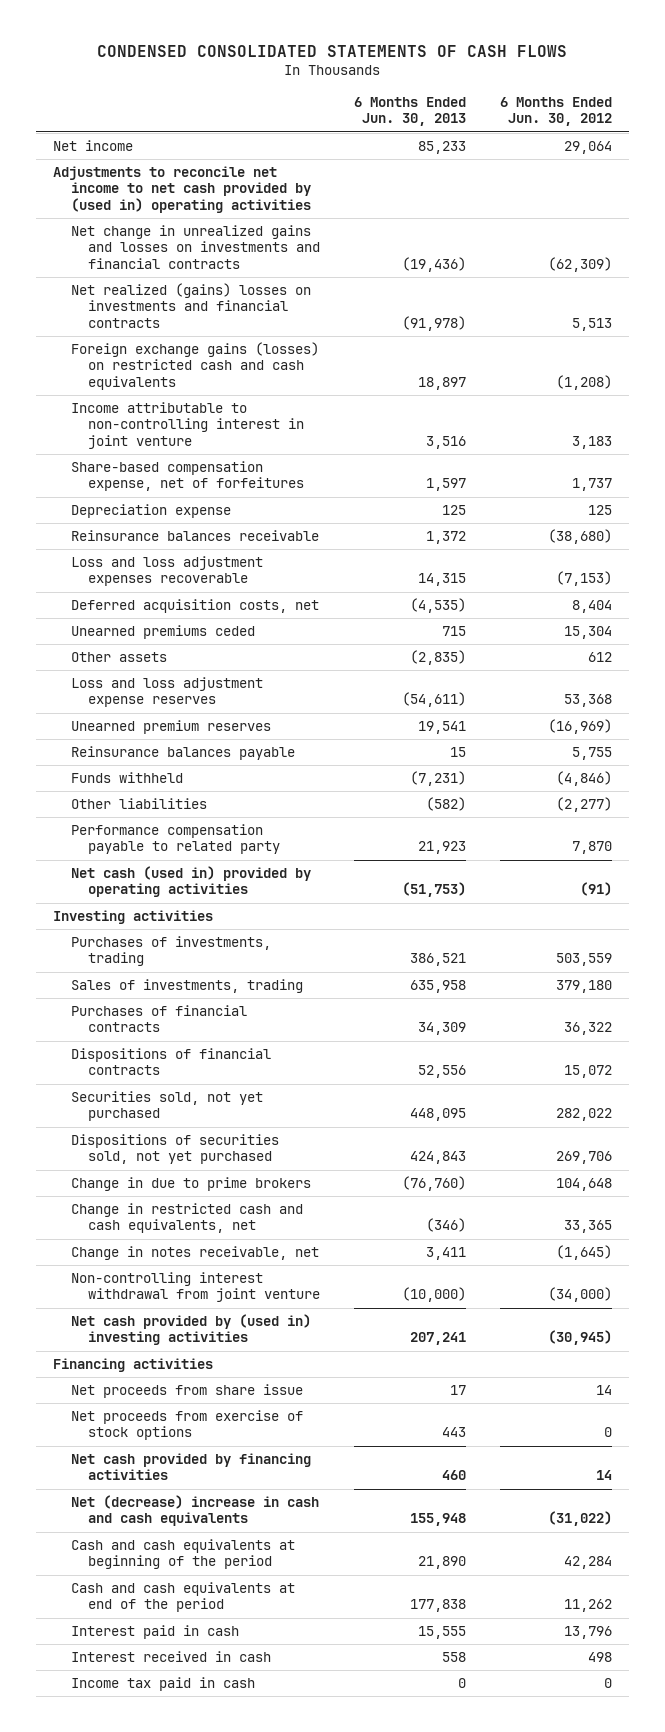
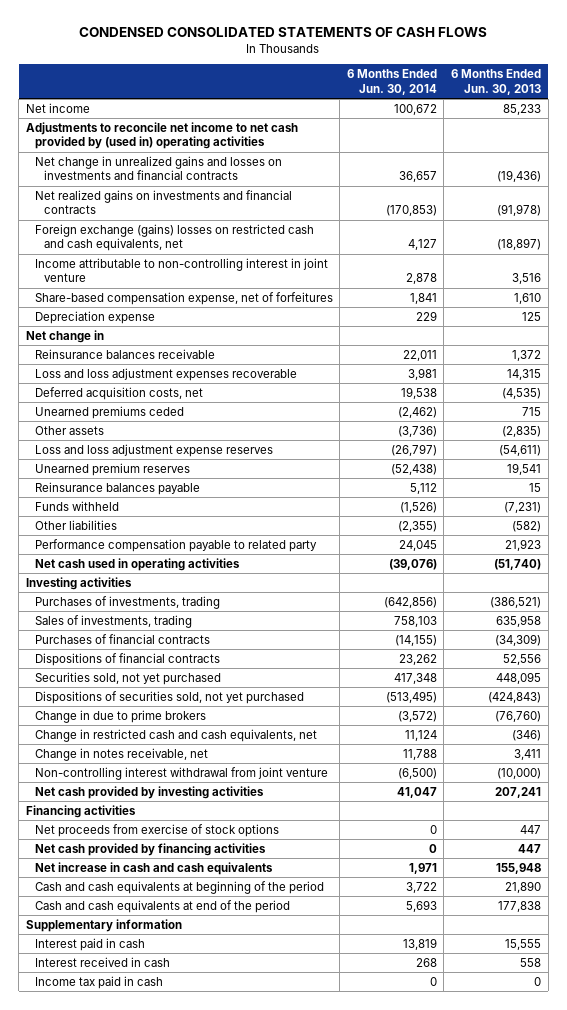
[499,97,612,127] 6 Months Ended Jun. 30, 2012 -> none
none -> [346,69,437,95] 6 Months Ended Jun. 30, 2014
[70,283,311,328] Net realized (gains) losses on investments and financial contracts -> [34,189,292,215] Net realized gains on investments and financial contracts
[70,342,319,390] Foreign exchange gains (losses) on restricted cash and cash equivalents -> [34,223,314,252] Foreign exchange (gains) losses on restricted cash and cash equivalents, net
[417,376,466,390] 18,897 -> [497,238,542,251] (18,897)
[425,478,466,492] 1,597 -> [514,292,542,304] 1,610
none -> [25,329,104,343] Net change in
[70,866,311,898] Net cash (used in) provided by operating activities -> [34,557,240,571] Net cash used in operating activities
[401,882,466,898] (51,753) -> [494,558,542,570] (51,740)
[409,953,466,967] 386,521 -> [490,596,542,608] (386,521)
[417,1022,466,1036] 34,309 -> [495,633,542,646] (34,309)
[409,1151,466,1165] 424,843 -> [488,691,542,703] (424,843)
[70,1314,311,1346] Net cash provided by (used in) investing activities -> [34,785,264,799] Net cash provided by investing activities
[70,1384,303,1399] Net proceeds from share issue -> none
[441,1427,466,1438] 443 -> [520,824,542,834] 447
[441,1470,466,1481] 460 -> [518,843,542,853] 447
[70,1495,319,1527] Net (decrease) increase in cash and cash equivalents -> [34,861,273,875] Net increase in cash and cash equivalents
none -> [25,918,182,932] Supplementary information

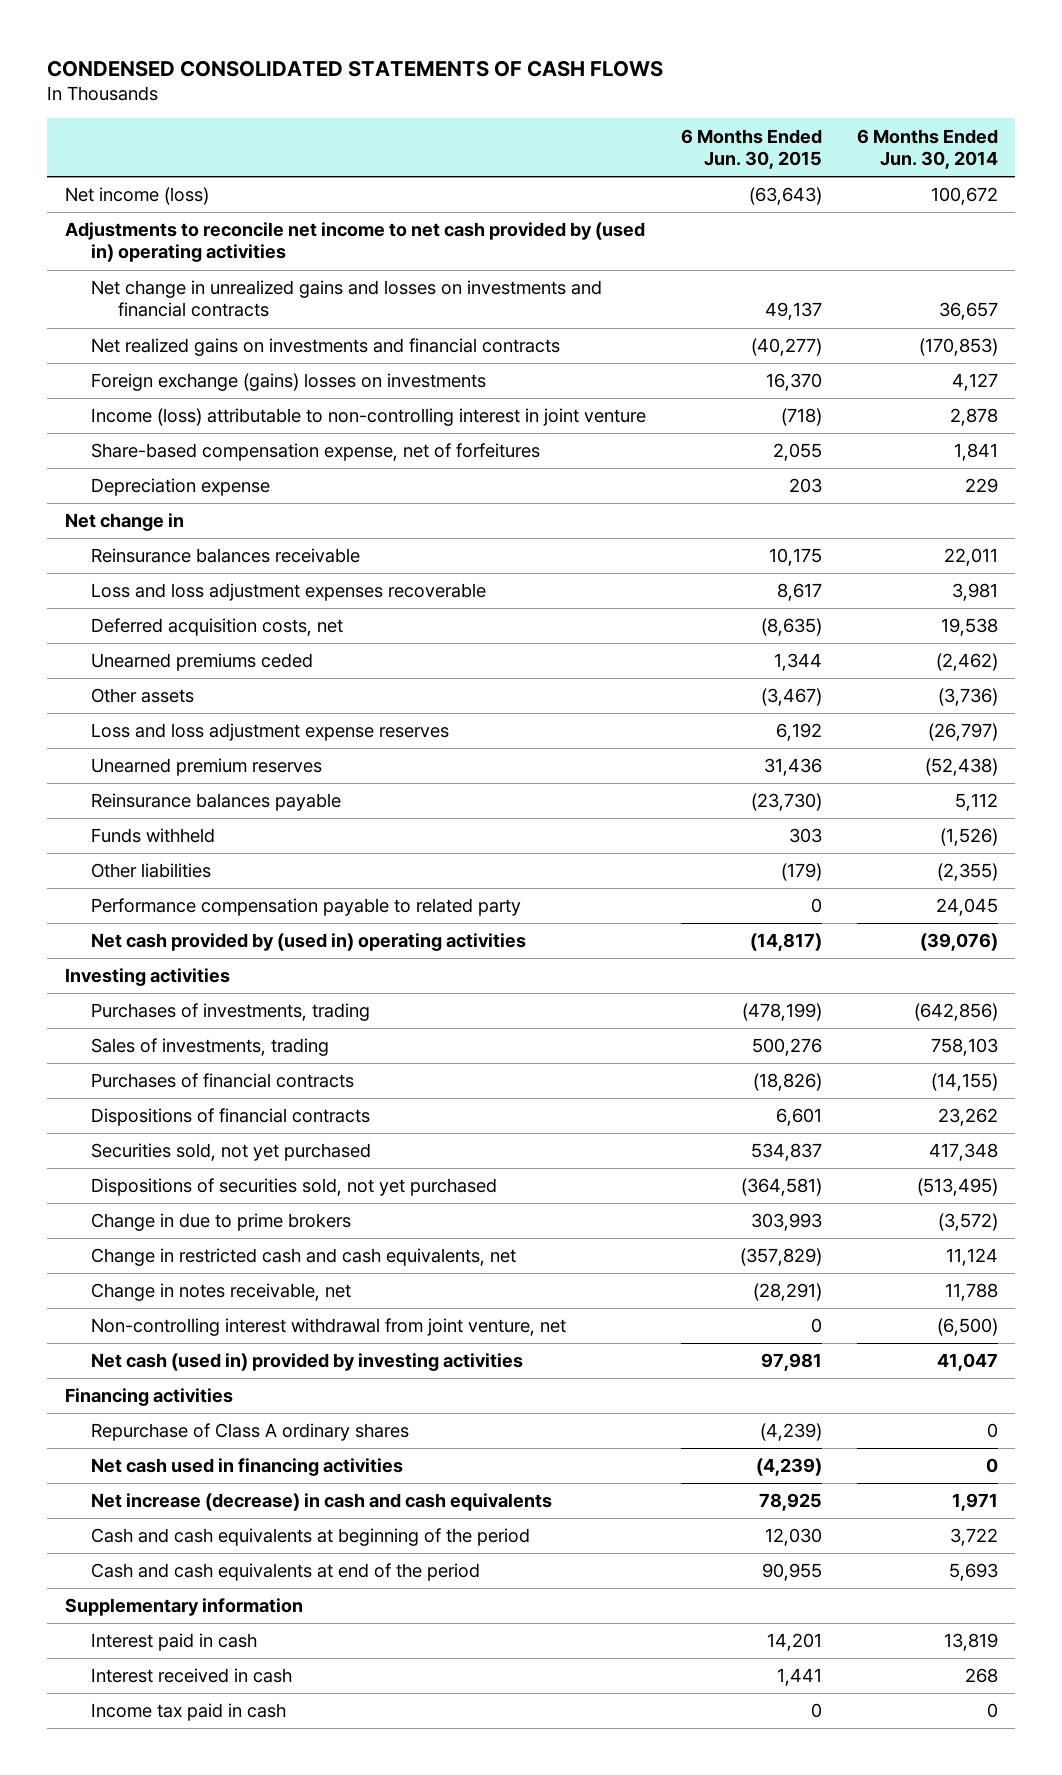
[451,69,542,95] 6 Months Ended Jun. 30, 2013 -> none
none -> [681,128,823,169] 6 Months Ended Jun. 30, 2015
[25,102,90,113] Net income -> [64,187,209,206] Net income (loss)
[34,223,314,252] Foreign exchange (gains) losses on restricted cash and cash equivalents, net -> [91,373,487,392] Foreign exchange (gains) losses on investments
[34,257,328,283] Income attributable to non-controlling interest in joint venture -> [91,408,647,427] Income (loss) attributable to non-controlling interest in joint venture
[34,557,240,571] Net cash used in operating activities -> [91,933,527,952] Net cash provided by (used in) operating activities
[34,766,328,780] Non-controlling interest withdrawal from joint venture -> [91,1318,567,1337] Non-controlling interest withdrawal from joint venture, net
[34,785,264,799] Net cash provided by investing activities -> [91,1353,524,1372] Net cash (used in) provided by investing activities
[34,823,279,837] Net proceeds from exercise of stock options -> none
none -> [91,1423,410,1442] Repurchase of Class A ordinary shares
[34,842,266,856] Net cash provided by financing activities -> [91,1458,404,1477] Net cash used in financing activities
[34,861,273,875] Net increase in cash and cash equivalents -> [91,1493,553,1512] Net increase (decrease) in cash and cash equivalents

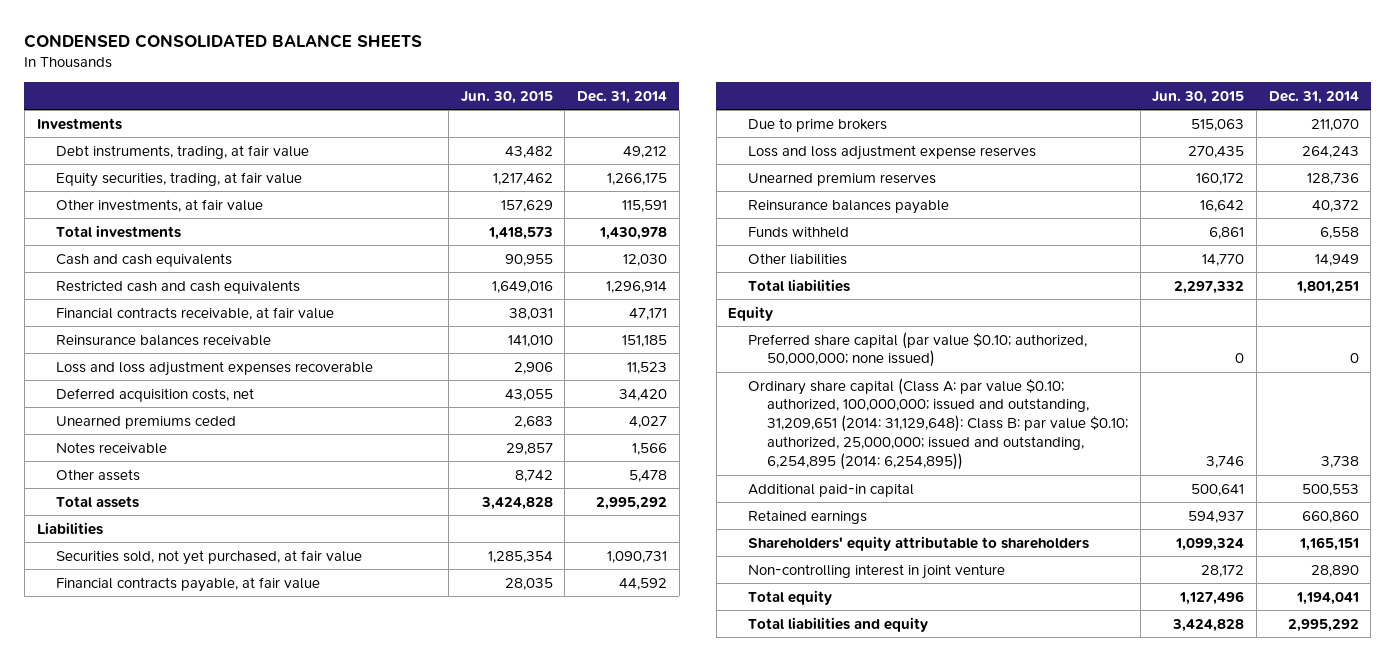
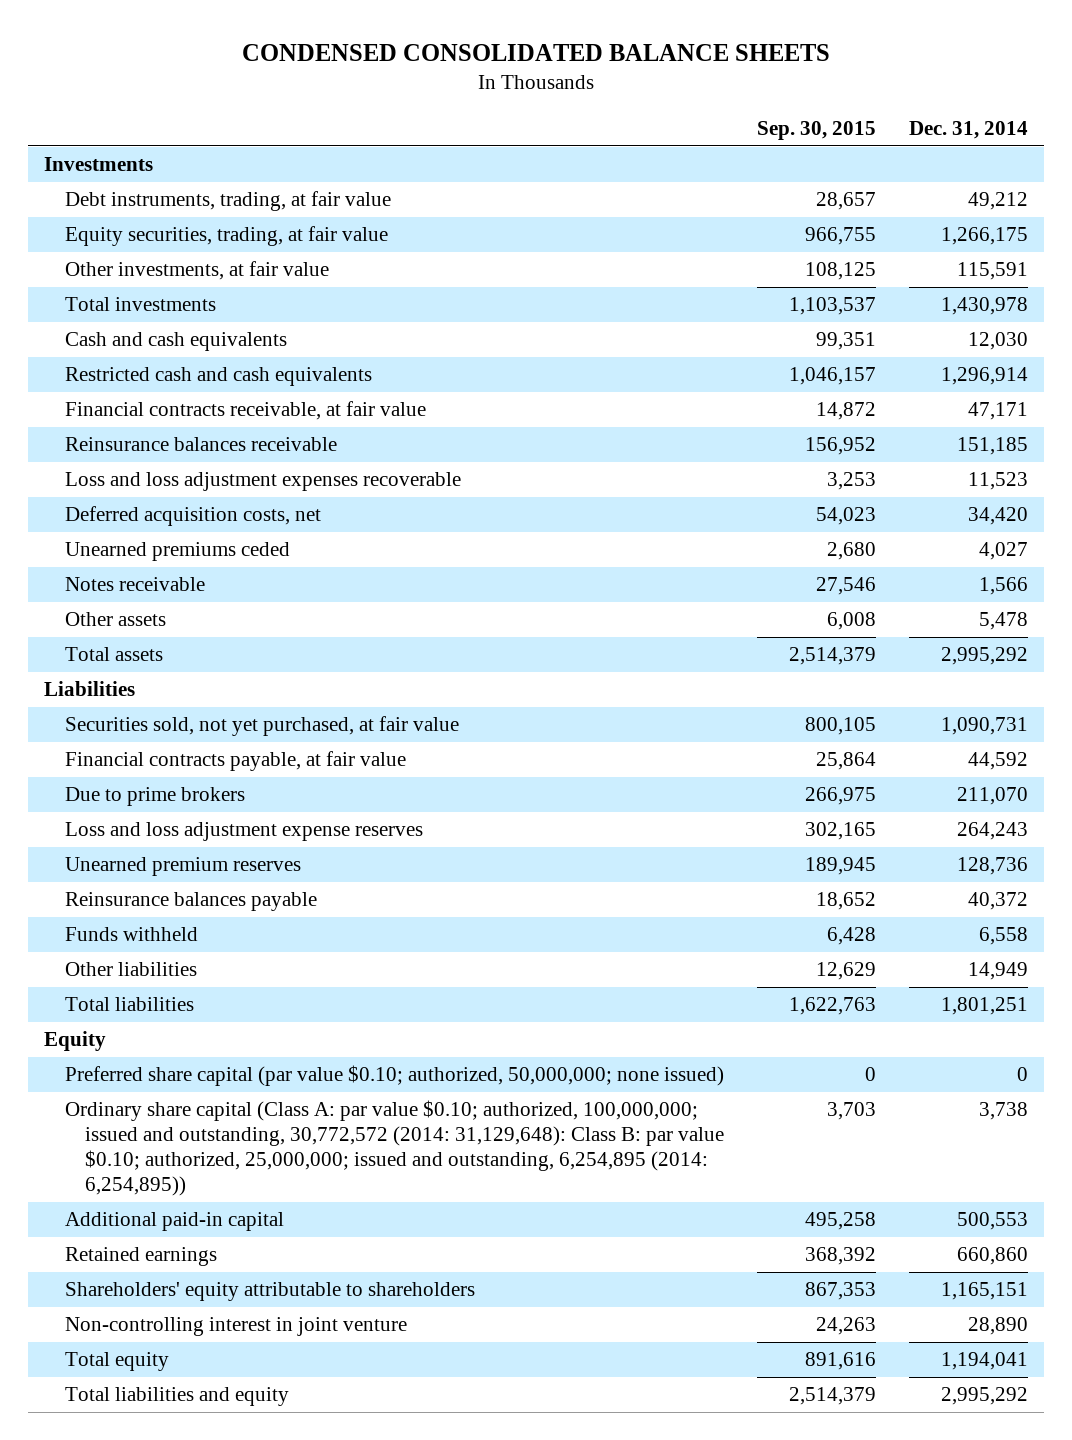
[460,90,553,104] Jun. 30, 2015 -> none
none -> [756,121,876,141] Sep. 30, 2015
[747,377,1129,471] Ordinary share capital (Class A: par value $0.10; authorized, 100,000,000; issued and outstanding, 31,209,651 (2014: 31,129,648): Class B: par value $0.10; authorized, 25,000,000; issued and outstanding, 6,254,895 (2014: 6,254,895)) -> [64,1100,725,1197] Ordinary share capital (Class A: par value $0.10; authorized, 100,000,000; issued and outstanding, 30,772,572 (2014: 31,129,648): Class B: par value $0.10; authorized, 25,000,000; issued and outstanding, 6,254,895 (2014: 6,254,895))

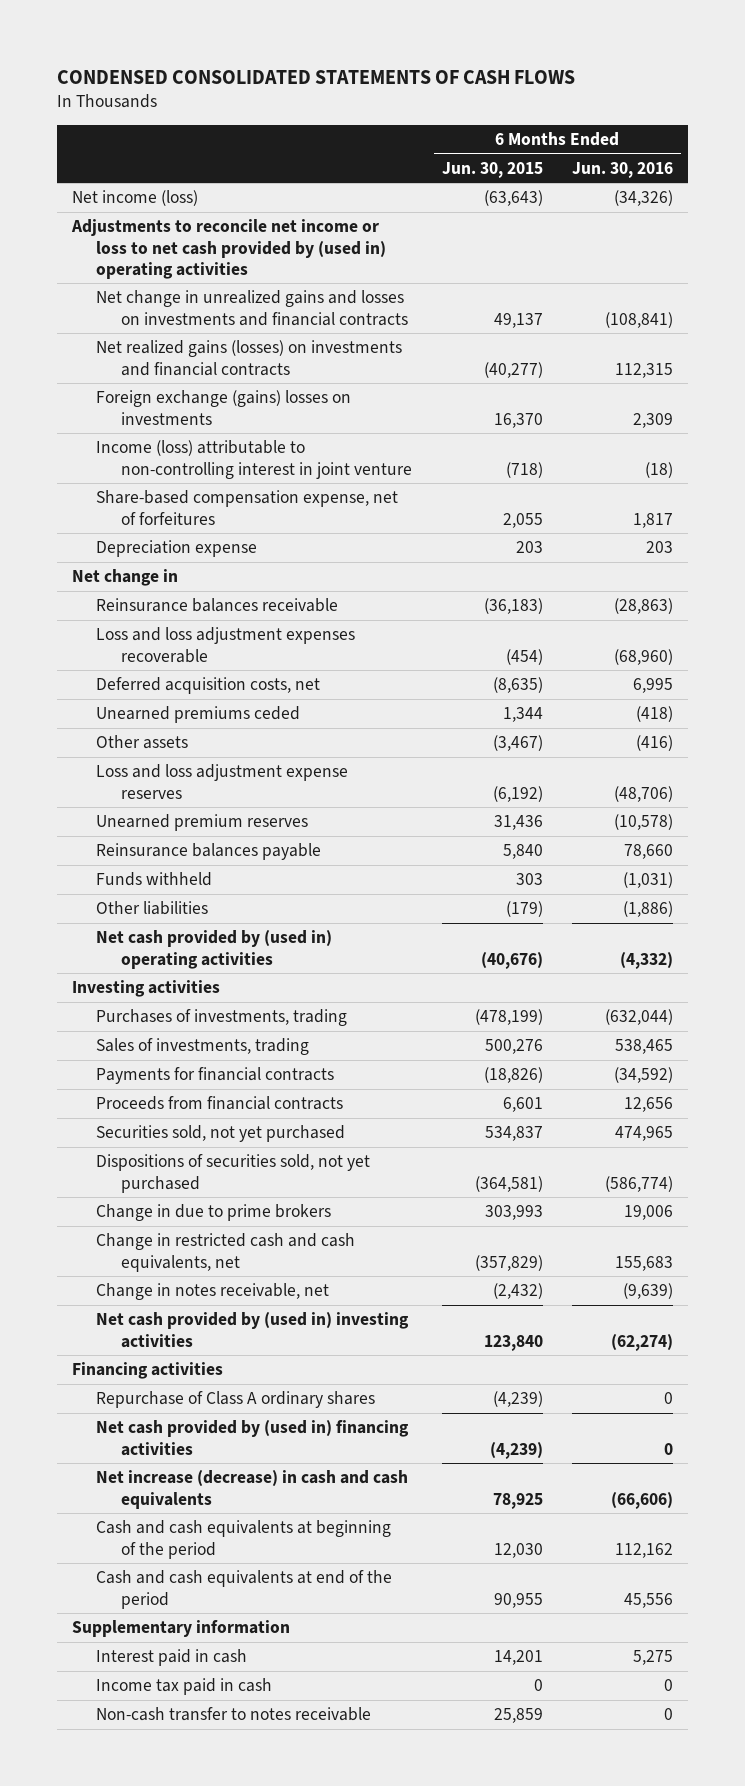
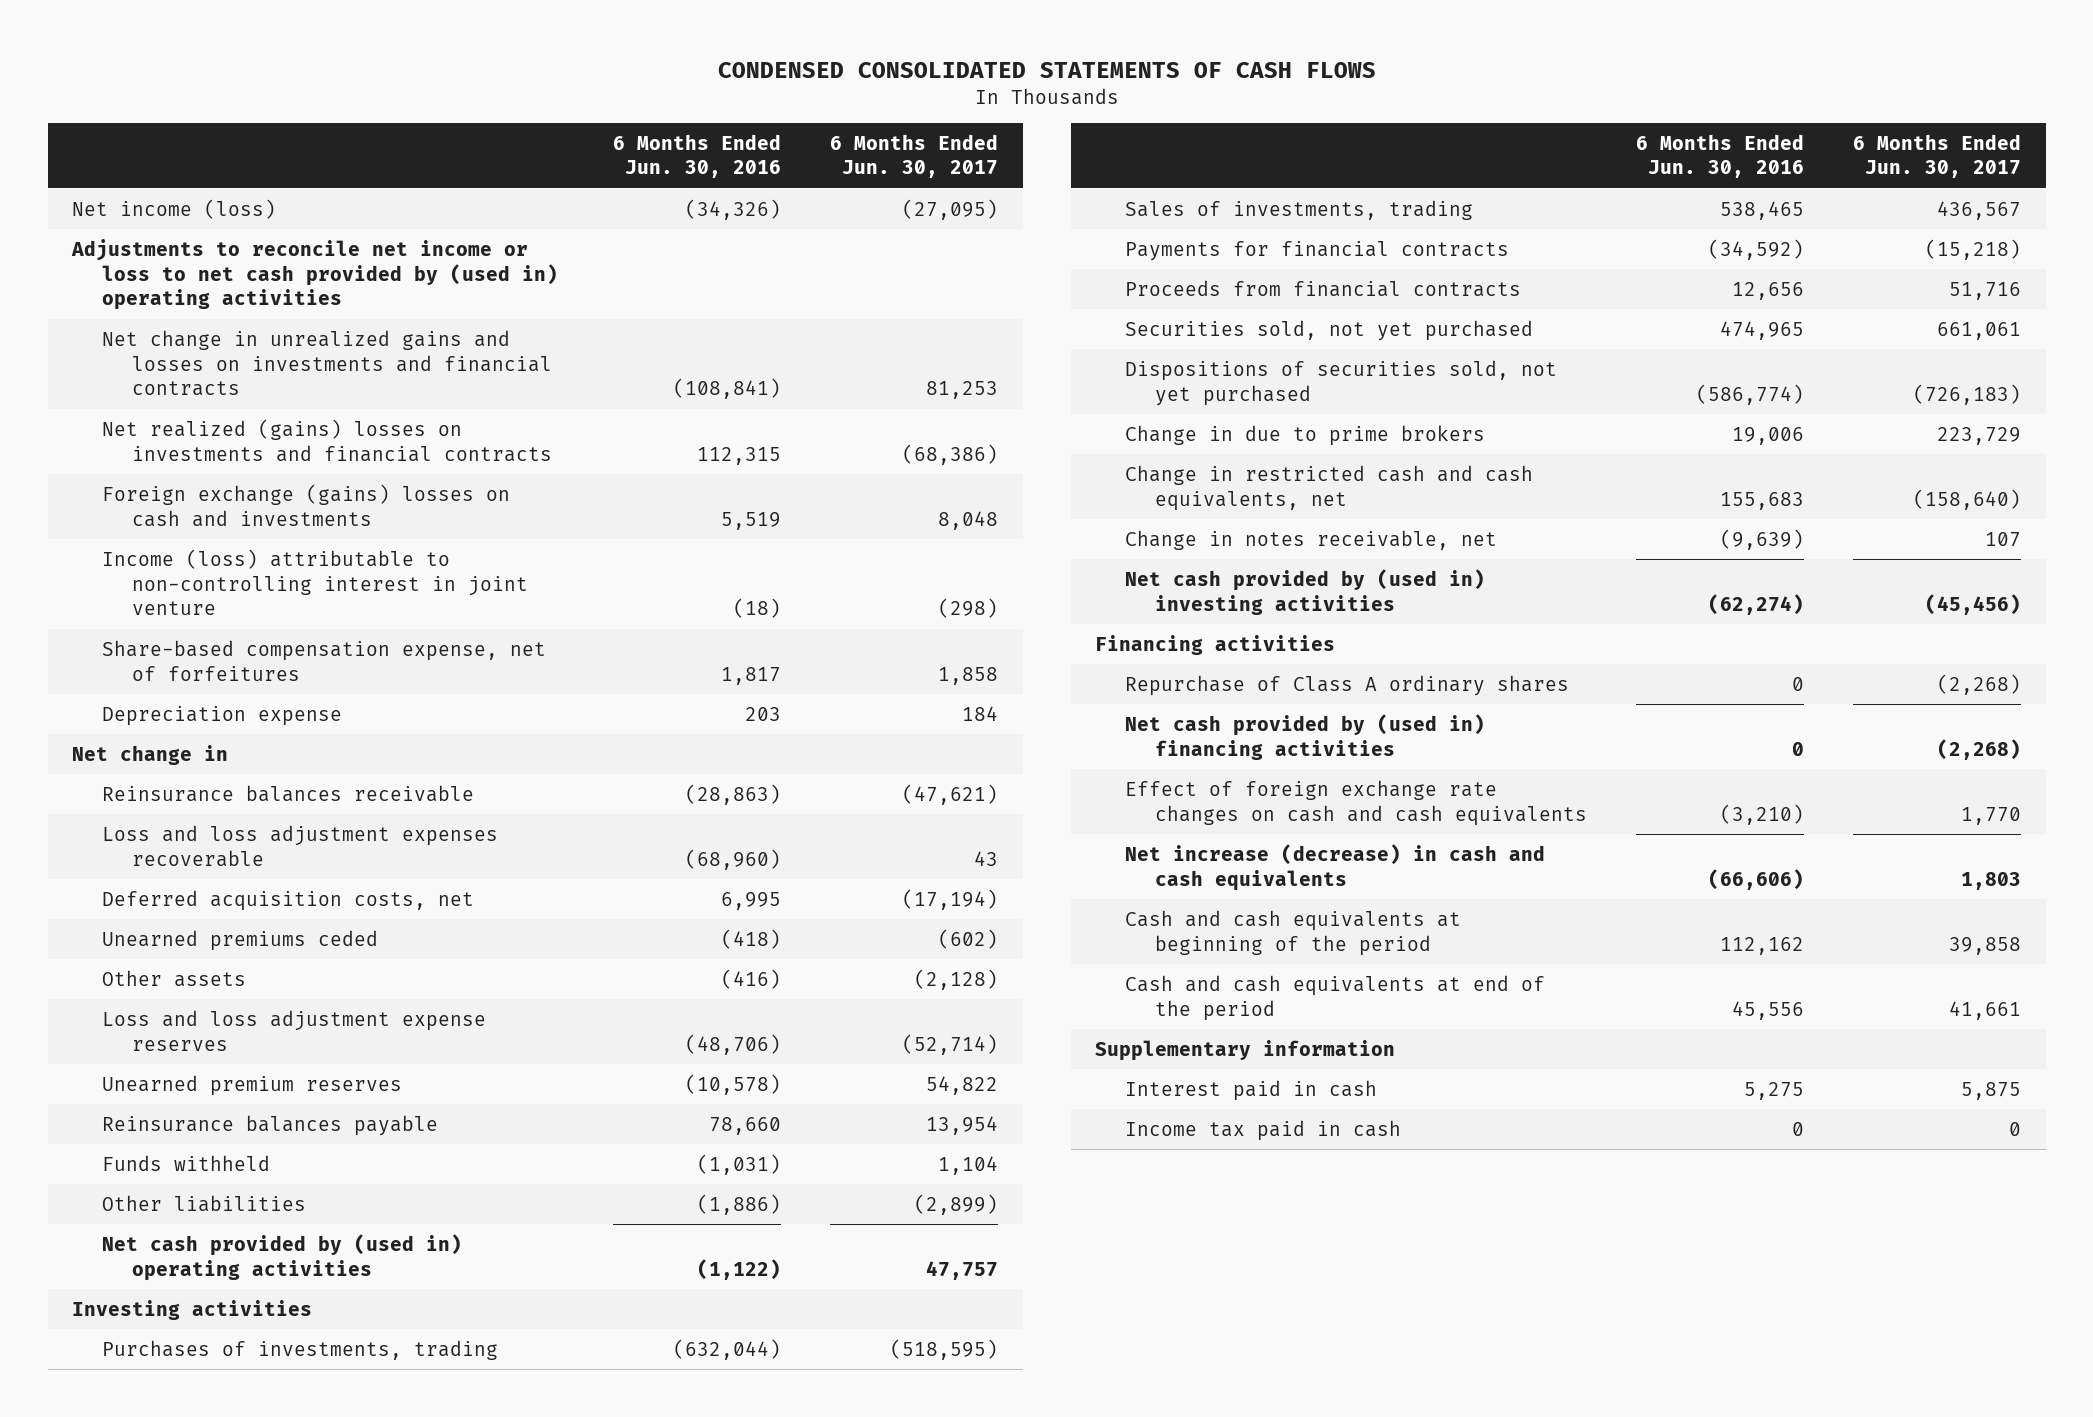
[441,161,543,178] Jun. 30, 2015 -> none
none -> [830,133,999,179] 6 Months Ended Jun. 30, 2017
[96,340,403,376] Net realized gains (losses) on investments and financial contracts -> [101,418,552,462] Net realized (gains) losses on investments and financial contracts
[96,390,352,425] Foreign exchange (gains) losses on investments -> [101,483,510,527] Foreign exchange (gains) losses on cash and investments
[633,412,674,428] 2,309 -> [720,511,781,530] 5,519
[620,951,674,969] (4,332) -> [696,1258,781,1280] (1,122)
none -> [1125,779,1587,826] Effect of foreign exchange rate changes on cash and cash equivalents
[96,1707,372,1722] Non-cash transfer to notes receivable -> none

